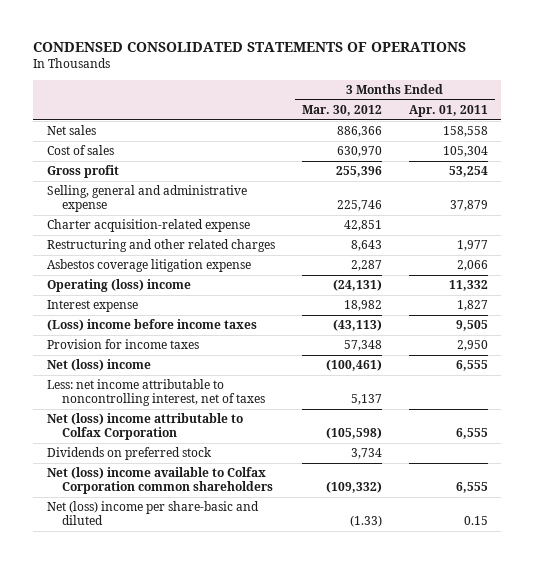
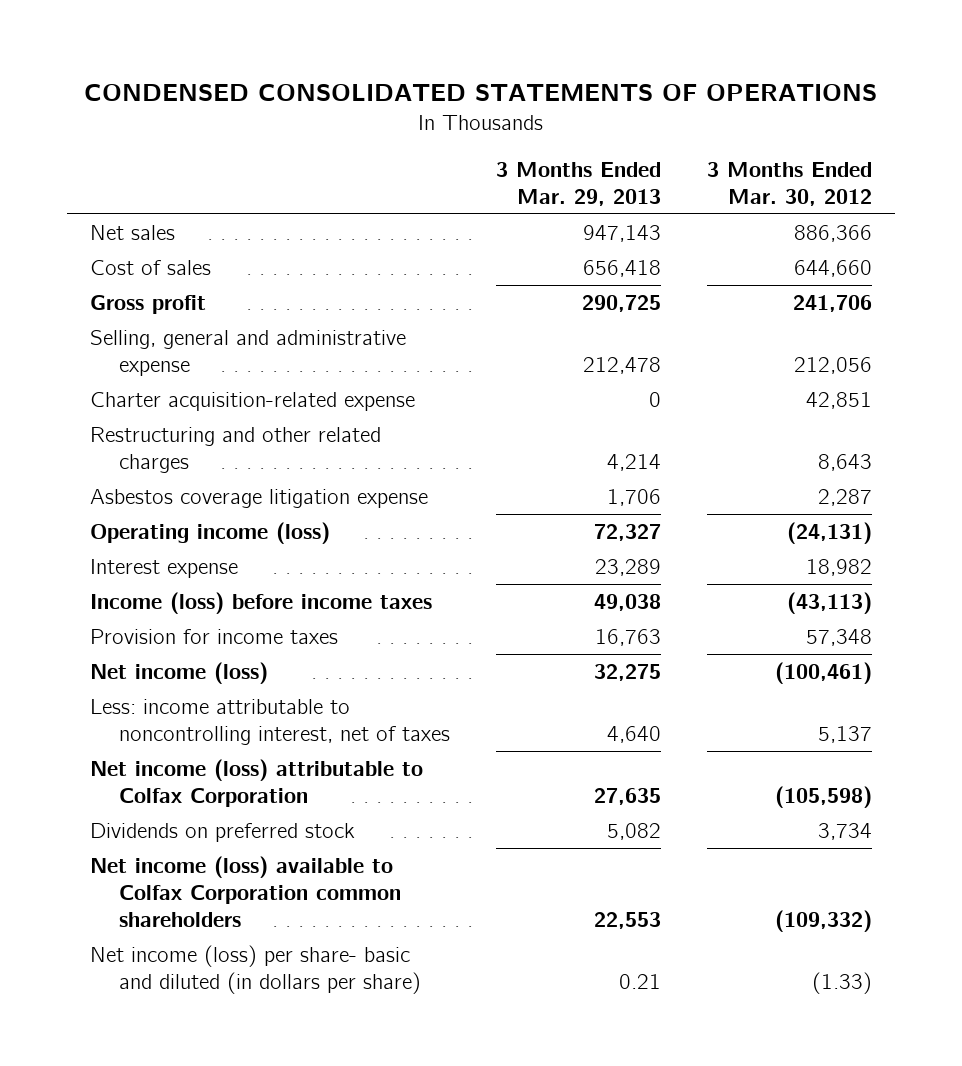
[408,105,488,118] Apr. 01, 2011 -> none
none -> [495,161,661,206] 3 Months Ended Mar. 29, 2013
[336,146,382,158] 630,970 -> [793,260,872,278] 644,660
[335,166,382,178] 255,396 -> [792,295,872,313] 241,706
[336,200,382,212] 225,746 -> [793,357,872,375] 212,056
[46,279,191,293] Operating (loss) income -> [90,522,331,545] Operating income (loss)
[46,319,257,332] (Loss) income before income taxes -> [90,592,433,615] Income (loss) before income taxes
[46,359,151,372] Net (loss) income -> [90,662,269,685] Net income (loss)
[46,379,266,407] Less: net income attributable to noncontrolling interest, net of taxes -> [90,699,450,746] Less: income attributable to noncontrolling interest, net of taxes
[46,413,243,441] Net (loss) income attributable to Colfax Corporation -> [90,759,424,808] Net income (loss) attributable to Colfax Corporation
[46,467,274,495] Net (loss) income available to Colfax Corporation common shareholders -> [90,856,401,928] Net income (loss) available to Colfax Corporation common shareholders
[46,501,259,526] Net (loss) income per share-basic and diluted -> [90,945,421,995] Net income (loss) per share- basic and diluted (in dollars per share)

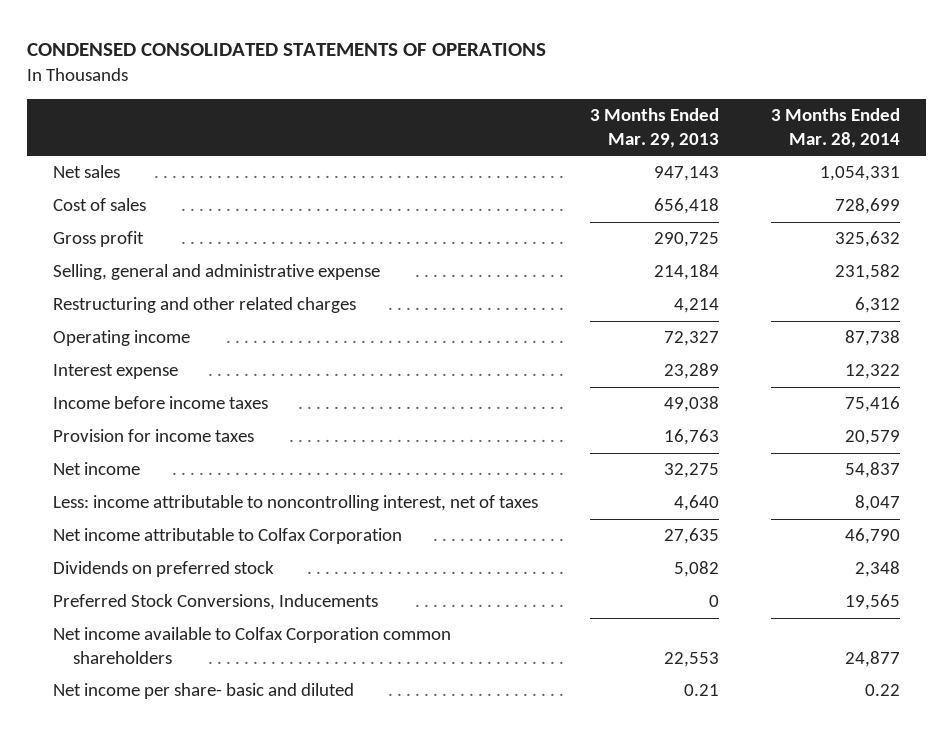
[706,161,872,206] 3 Months Ended Mar. 30, 2012 -> none
none -> [770,108,900,149] 3 Months Ended Mar. 28, 2014
[90,392,416,412] Charter acquisition-related expense -> none
[582,357,661,375] 212,478 -> [653,264,719,281] 214,184
[90,489,429,509] Asbestos coverage litigation expense -> none
[90,522,331,545] Operating income (loss) -> [52,330,190,347] Operating income
[90,592,433,615] Income (loss) before income taxes -> [52,396,268,410] Income before income taxes
[90,662,269,685] Net income (loss) -> [52,462,140,476] Net income
[90,759,424,808] Net income (loss) attributable to Colfax Corporation -> [52,528,402,545] Net income attributable to Colfax Corporation
none -> [52,594,378,611] Preferred Stock Conversions, Inducements
[90,856,401,928] Net income (loss) available to Colfax Corporation common shareholders -> [52,627,451,665] Net income available to Colfax Corporation common shareholders
[90,945,421,995] Net income (loss) per share- basic and diluted (in dollars per share) -> [52,683,354,700] Net income per share- basic and diluted

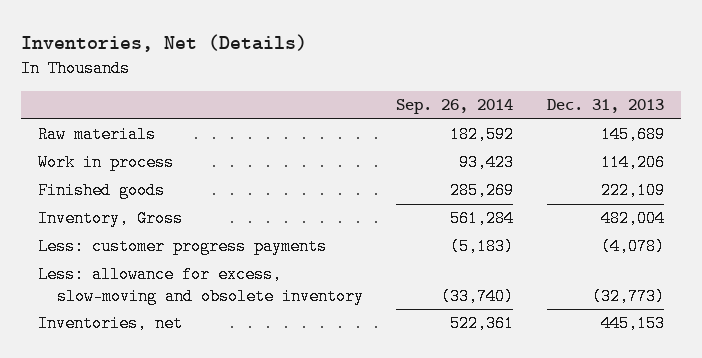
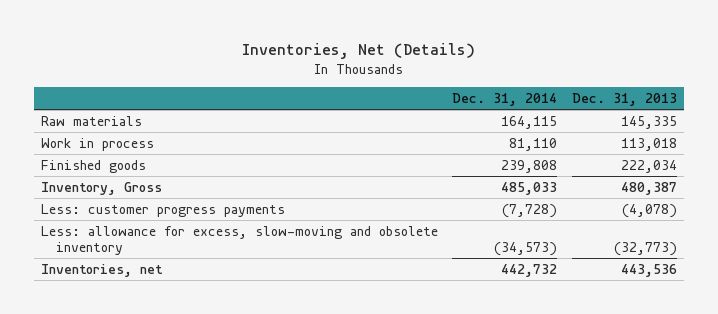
[396,99,514,115] Sep. 26, 2014 -> none
none -> [452,92,558,106] Dec. 31, 2014
[600,126,665,144] 145,689 -> [620,115,677,129] 145,335
[600,154,665,172] 114,206 -> [620,137,677,151] 113,018
[600,182,665,200] 222,109 -> [620,159,677,173] 222,034
[600,210,665,228] 482,004 -> [620,181,677,195] 480,387
[600,315,665,333] 445,153 -> [620,263,677,277] 443,536

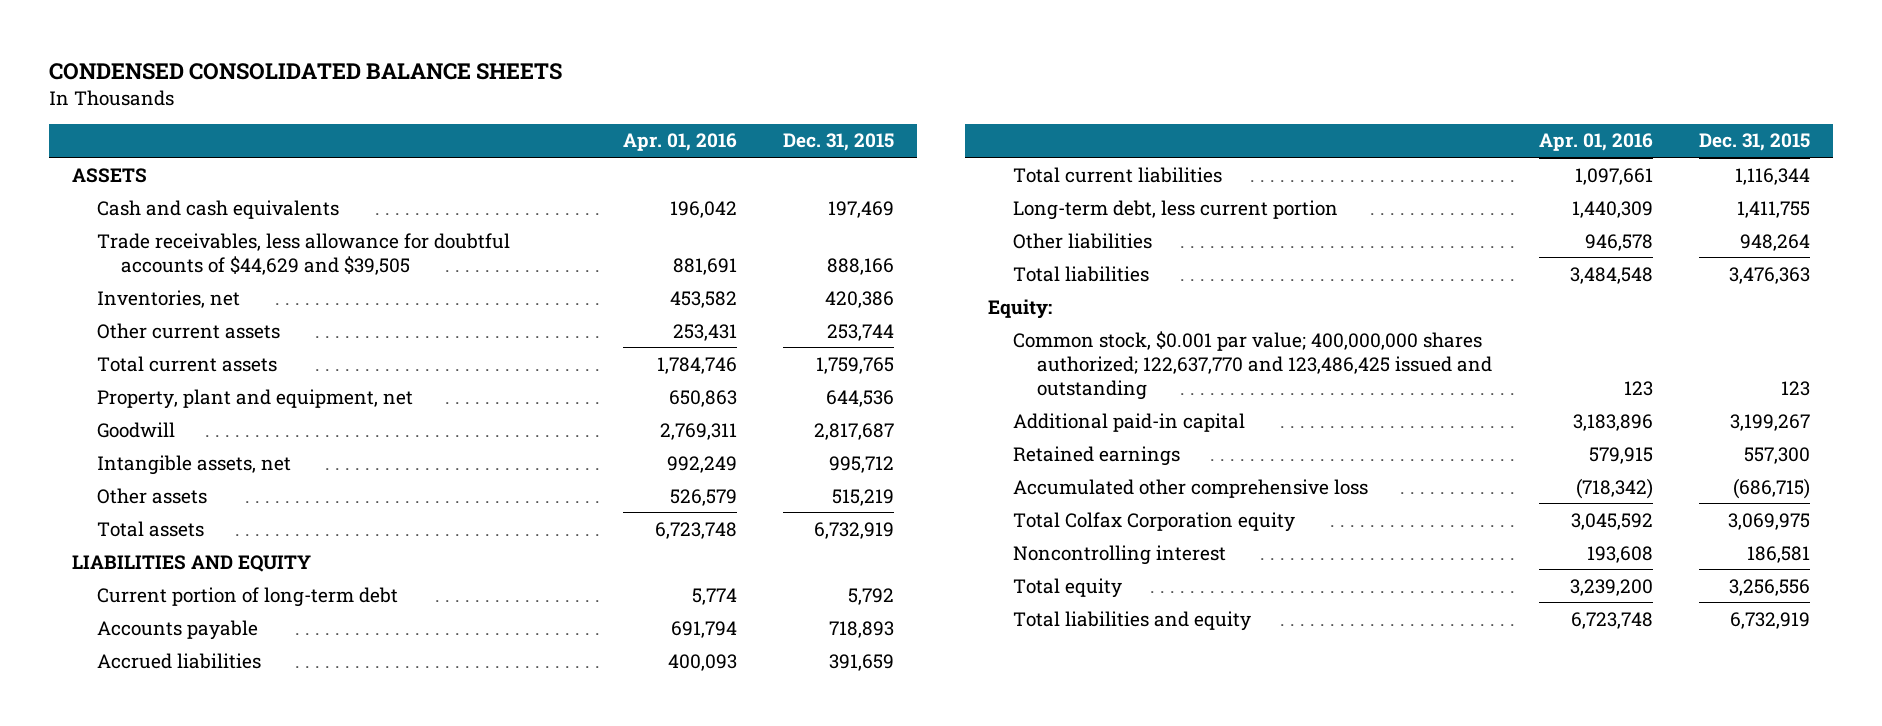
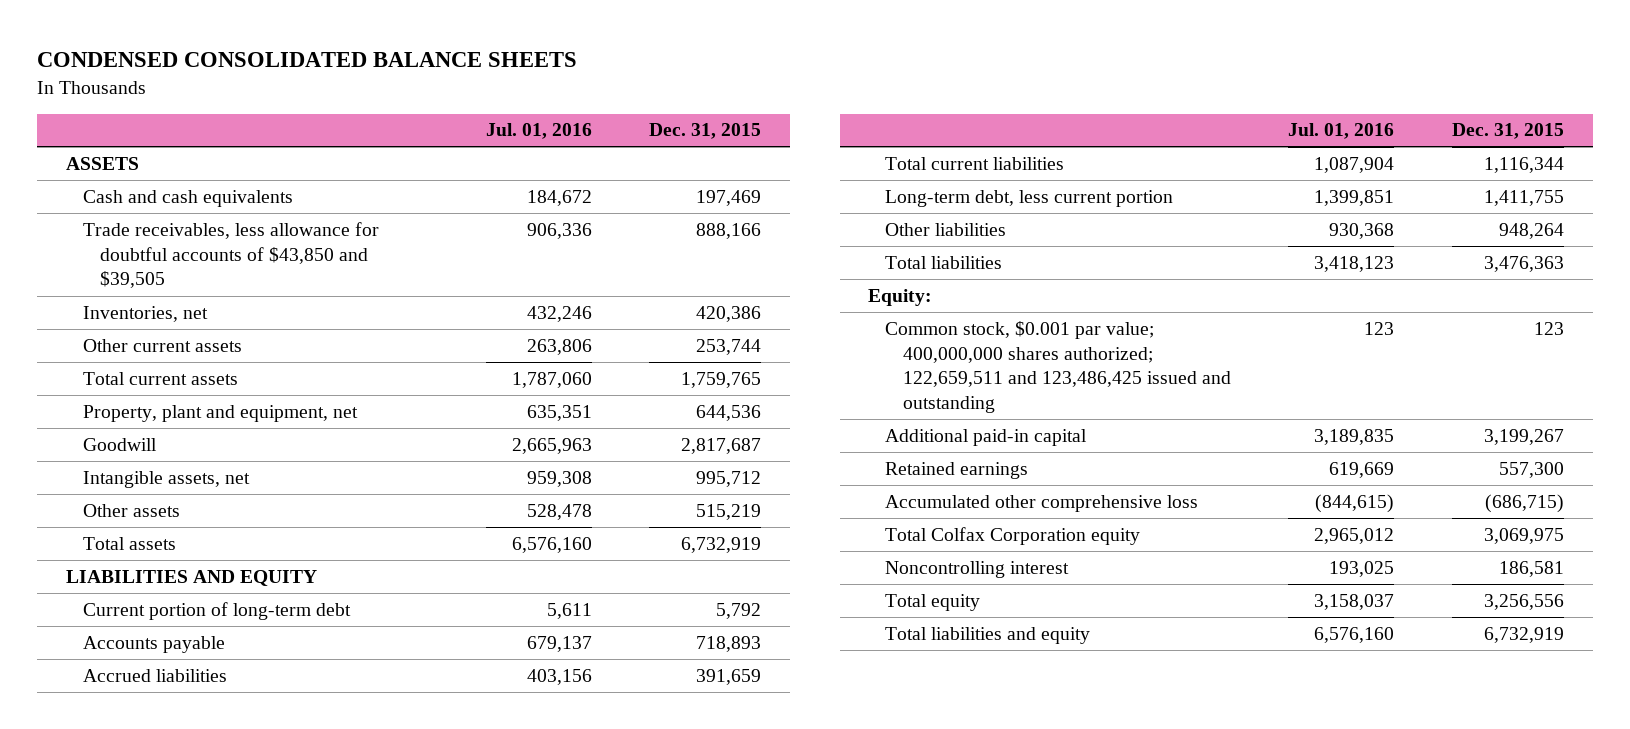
[622,133,737,152] Apr. 01, 2016 -> none
none -> [485,123,592,140] Jul. 01, 2016
[96,232,510,275] Trade receivables, less allowance for doubtful accounts of $44,629 and $39,505 -> [82,221,379,289] Trade receivables, less allowance for doubtful accounts of $43,850 and $39,505
[1012,330,1493,400] Common stock, $0.001 par value; 400,000,000 shares authorized; 122,637,770 and 123,486,425 issued and outstanding -> [885,320,1231,414] Common stock, $0.001 par value; 400,000,000 shares authorized; 122,659,511 and 123,486,425 issued and outstanding

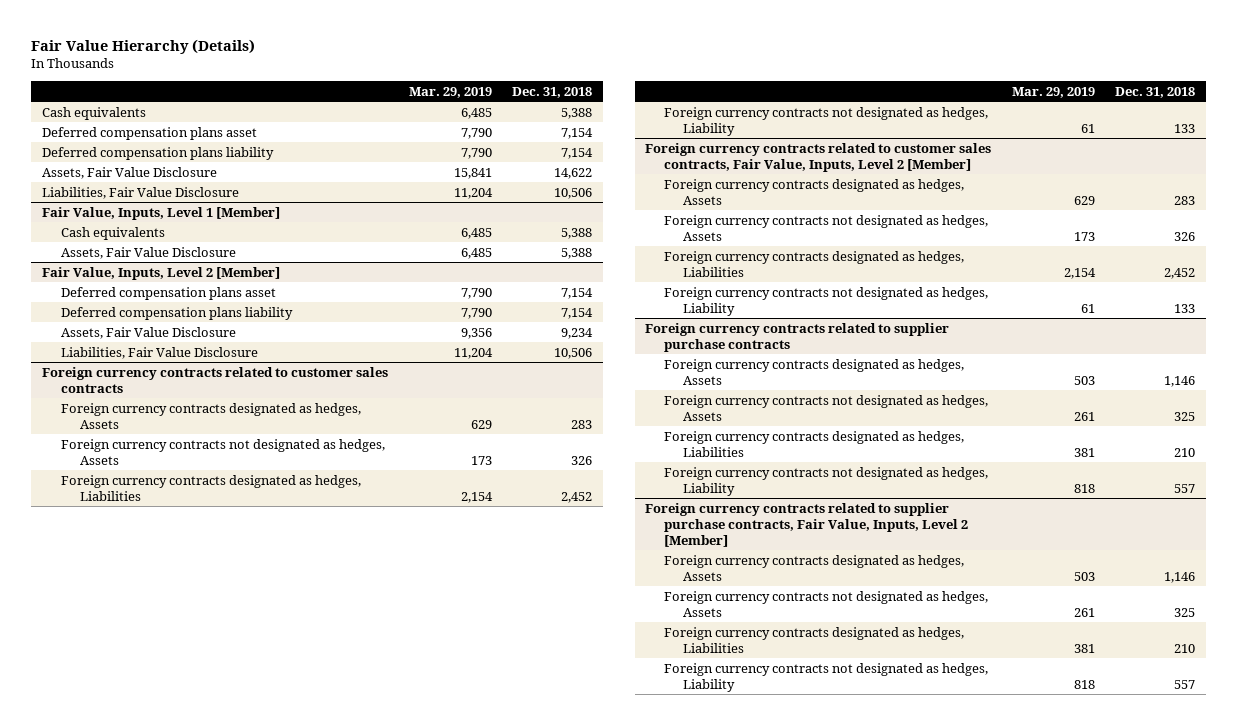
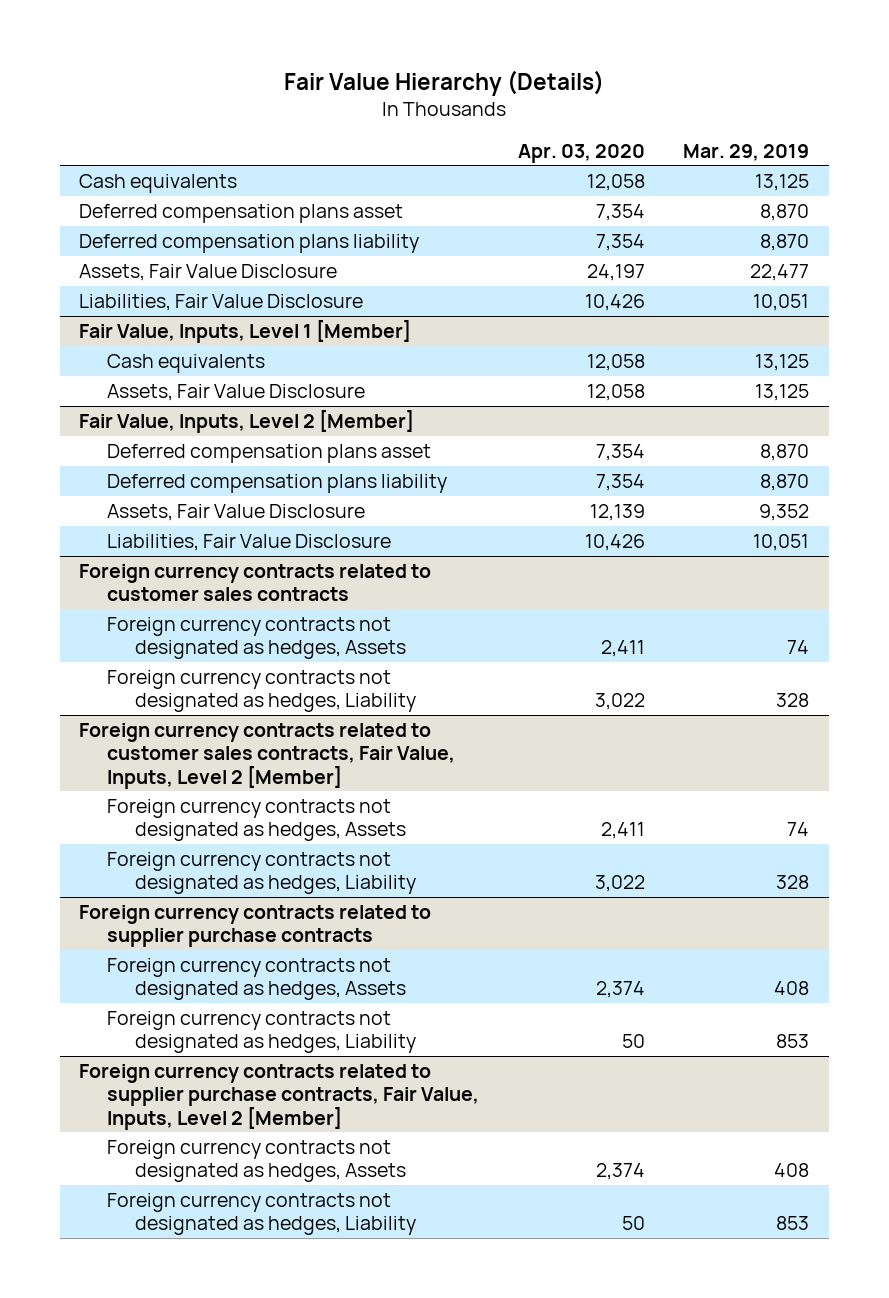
[512,86,593,98] Dec. 31, 2018 -> none
none -> [517,143,645,163] Apr. 03, 2020
[460,107,492,119] 6,485 -> [755,173,810,191] 13,125
[460,127,492,139] 7,790 -> [760,203,810,221] 8,870
[460,147,492,159] 7,790 -> [760,233,810,251] 8,870
[453,167,492,179] 15,841 -> [750,263,810,281] 22,477
[453,187,493,199] 11,204 -> [753,293,810,311] 10,051
[460,227,492,239] 6,485 -> [755,353,810,371] 13,125
[460,247,492,259] 6,485 -> [755,383,810,401] 13,125
[460,287,492,299] 7,790 -> [760,443,810,461] 8,870
[460,307,492,319] 7,790 -> [760,473,810,491] 8,870
[460,327,492,339] 9,356 -> [759,503,810,521] 9,352
[453,347,493,359] 11,204 -> [753,533,810,551] 10,051
[60,402,361,429] Foreign currency contracts designated as hedges, Assets -> none
[60,474,361,501] Foreign currency contracts designated as hedges, Liabilities -> none
[470,455,492,465] 173 -> [787,640,810,655] 74
[1080,123,1095,133] 61 -> [776,693,810,708] 328
[663,178,964,205] Foreign currency contracts designated as hedges, Assets -> none
[663,250,964,277] Foreign currency contracts designated as hedges, Liabilities -> none
[1073,231,1095,241] 173 -> [787,822,810,837] 74
[1080,303,1095,313] 61 -> [776,875,810,890] 328
[663,358,964,385] Foreign currency contracts designated as hedges, Assets -> none
[663,430,964,457] Foreign currency contracts designated as hedges, Liabilities -> none
[1073,411,1095,421] 261 -> [774,981,810,996] 408
[1073,483,1095,493] 818 -> [776,1034,810,1049] 853
[663,554,964,581] Foreign currency contracts designated as hedges, Assets -> none
[663,626,964,653] Foreign currency contracts designated as hedges, Liabilities -> none
[1073,607,1095,617] 261 -> [774,1163,810,1178] 408
[1073,679,1095,689] 818 -> [776,1216,810,1231] 853

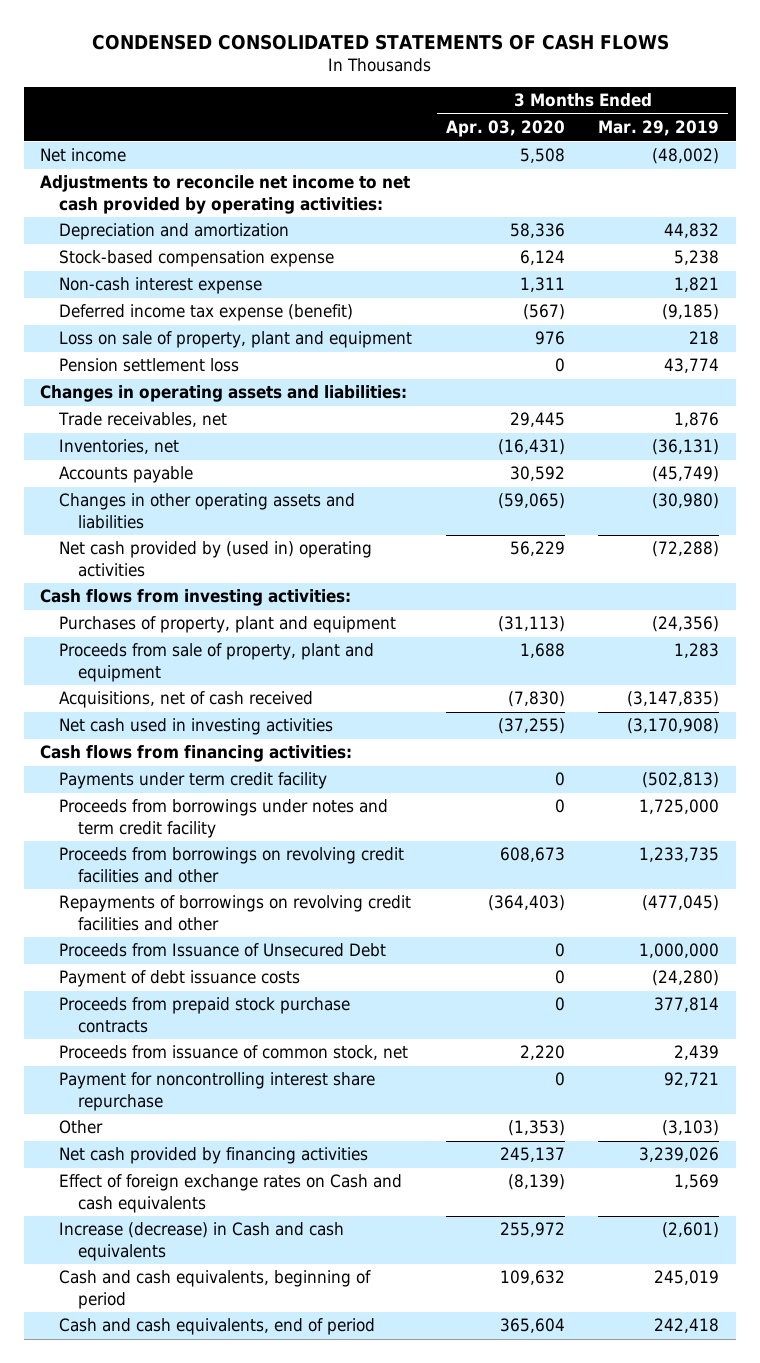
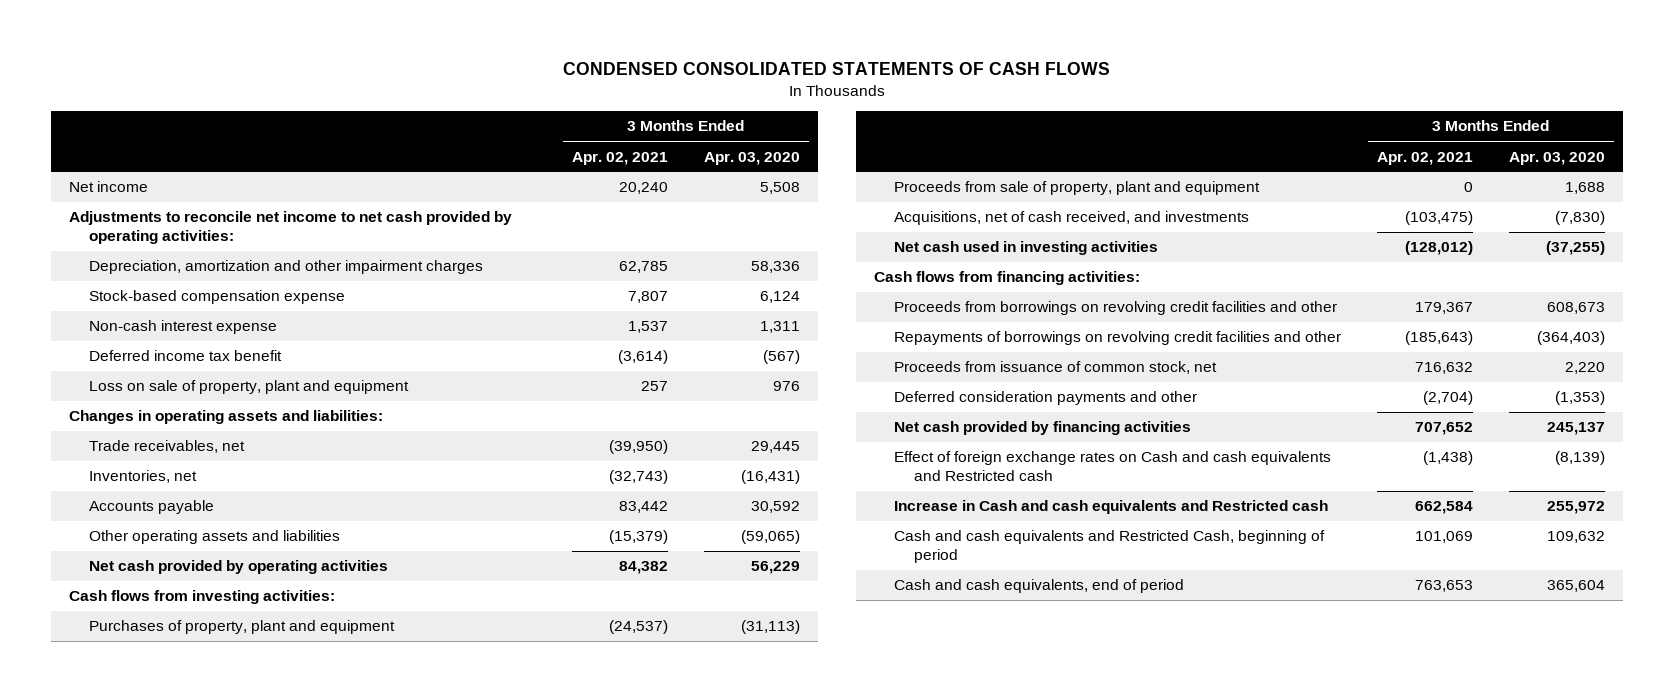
[598,120,720,137] Mar. 29, 2019 -> none
none -> [571,151,668,165] Apr. 02, 2021
[59,223,290,241] Depreciation and amortization -> [88,260,483,275] Depreciation, amortization and other impairment charges
[59,304,354,322] Deferred income tax expense (benefit) -> [88,350,282,362] Deferred income tax benefit
[59,358,240,373] Pension settlement loss -> none
[59,493,356,529] Changes in other operating assets and liabilities -> [88,530,340,545] Other operating assets and liabilities
[59,541,373,577] Net cash provided by (used in) operating activities -> [88,560,388,575] Net cash provided by operating activities
[59,691,314,709] Acquisitions, net of cash received -> [894,211,1250,226] Acquisitions, net of cash received, and investments
[59,772,328,790] Payments under term credit facility -> none
[59,799,389,838] Proceeds from borrowings under notes and term credit facility -> none
[59,943,387,958] Proceeds from Issuance of Unsecured Debt -> none
[59,970,301,988] Payment of debt issuance costs -> none
[59,997,351,1033] Proceeds from prepaid stock purchase contracts -> none
[59,1072,376,1111] Payment for noncontrolling interest share repurchase -> none
[59,1120,104,1135] Other -> [894,391,1198,406] Deferred consideration payments and other
[59,1174,403,1213] Effect of foreign exchange rates on Cash and cash equivalents -> [894,451,1332,481] Effect of foreign exchange rates on Cash and cash equivalents and Restricted cash
[59,1222,345,1261] Increase (decrease) in Cash and cash equivalents -> [894,500,1329,515] Increase in Cash and cash equivalents and Restricted cash
[59,1270,372,1309] Cash and cash equivalents, beginning of period -> [894,530,1326,563] Cash and cash equivalents and Restricted Cash, beginning of period

